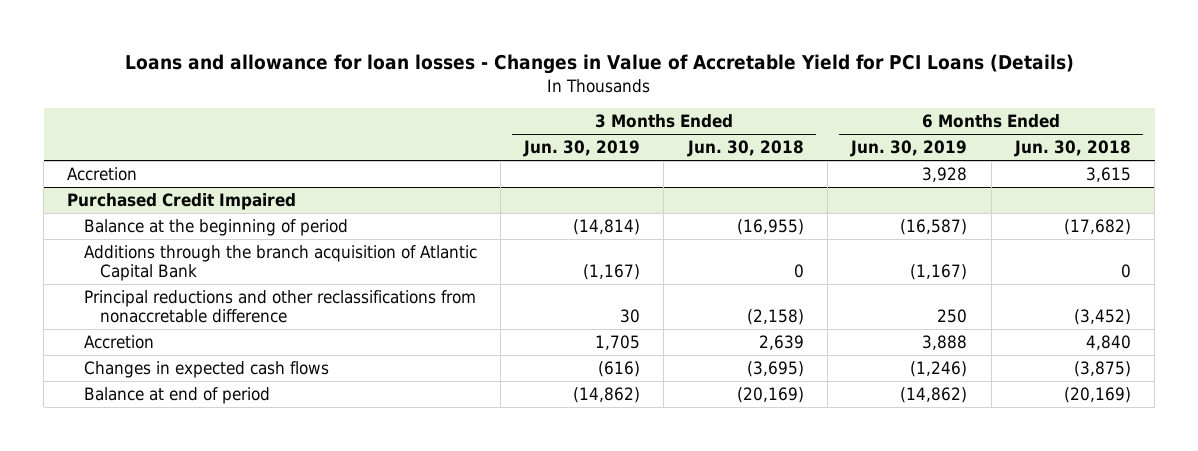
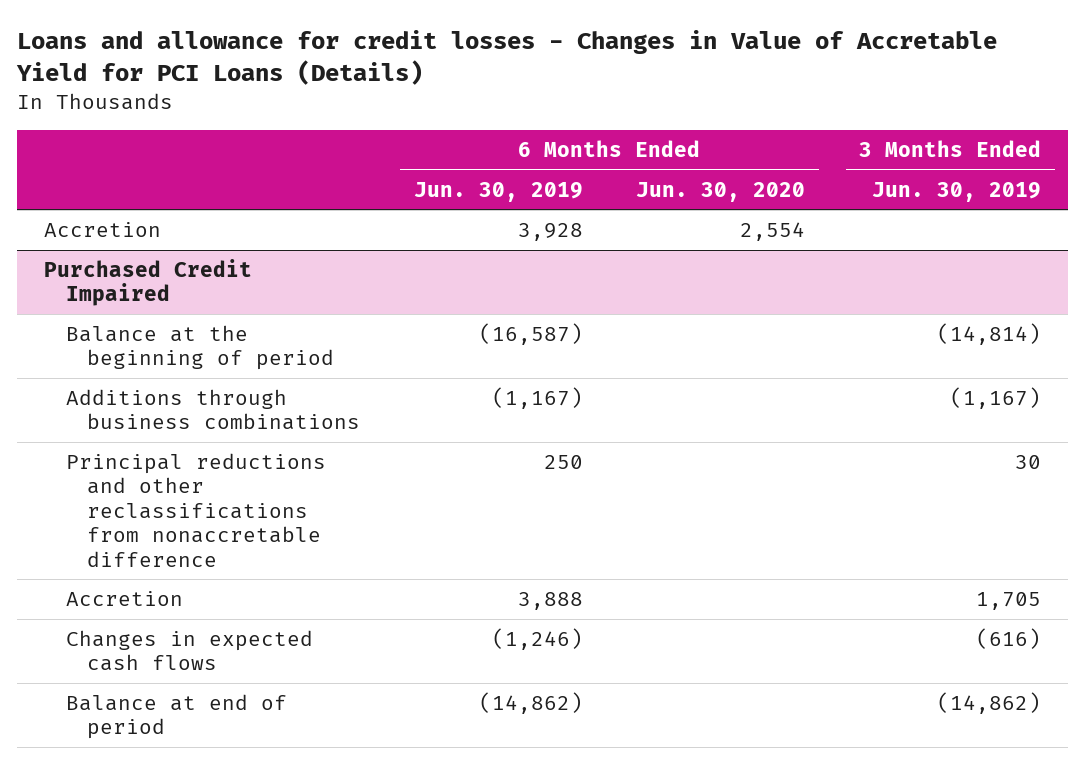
[125,54,1075,75] Loans and allowance for loan losses - Changes in Value of Accretable Yield for PCI Loans (Details) -> [16,30,998,86] Loans and allowance for credit losses - Changes in Value of Accretable Yield for PCI Loans (Details)
[686,140,804,158] Jun. 30, 2018 -> none
[1013,140,1131,158] Jun. 30, 2018 -> none
none -> [636,181,806,202] Jun. 30, 2020
[83,245,477,282] Additions through the branch acquisition of Atlantic Capital Bank -> [65,389,360,431] Additions through business combinations

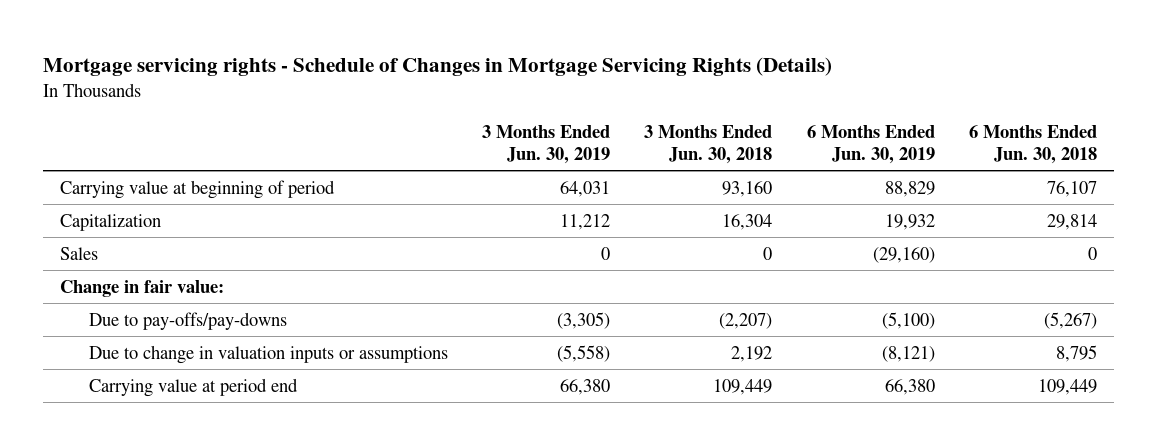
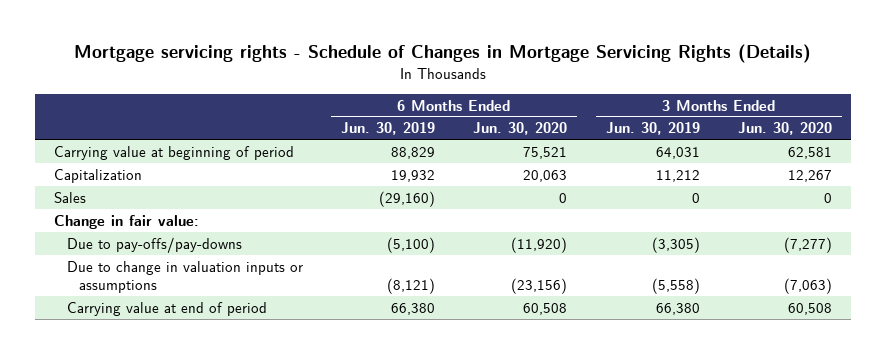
[644,124,773,164] 3 Months Ended Jun. 30, 2018 -> none
[968,124,1097,164] 6 Months Ended Jun. 30, 2018 -> none
none -> [473,122,568,136] Jun. 30, 2020
none -> [738,122,833,136] Jun. 30, 2020
[88,377,298,397] Carrying value at period end -> [66,301,267,316] Carrying value at end of period

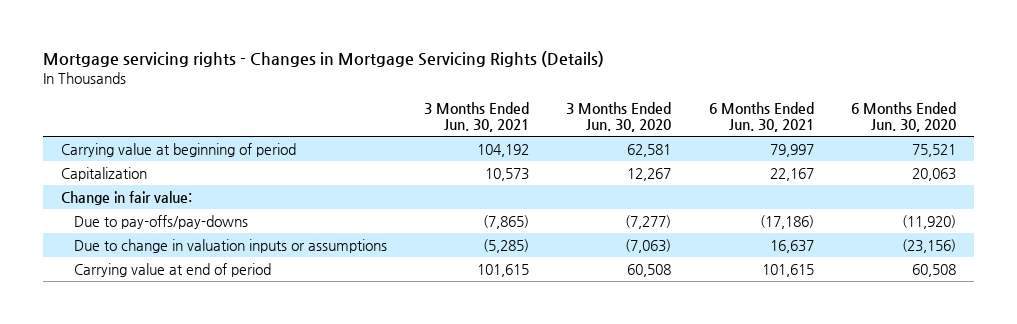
[74,44,812,64] Mortgage servicing rights - Schedule of Changes in Mortgage Servicing Rights (Details) -> [42,51,604,68] Mortgage servicing rights - Changes in Mortgage Servicing Rights (Details)
[340,122,435,136] Jun. 30, 2019 -> none
[605,122,700,136] Jun. 30, 2019 -> none
none -> [424,102,530,133] 3 Months Ended Jun. 30, 2021
none -> [708,102,814,133] 6 Months Ended Jun. 30, 2021
[54,191,87,203] Sales -> none

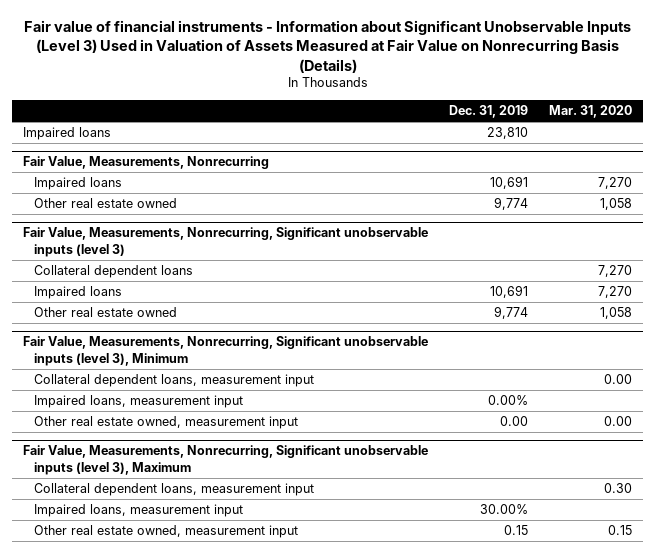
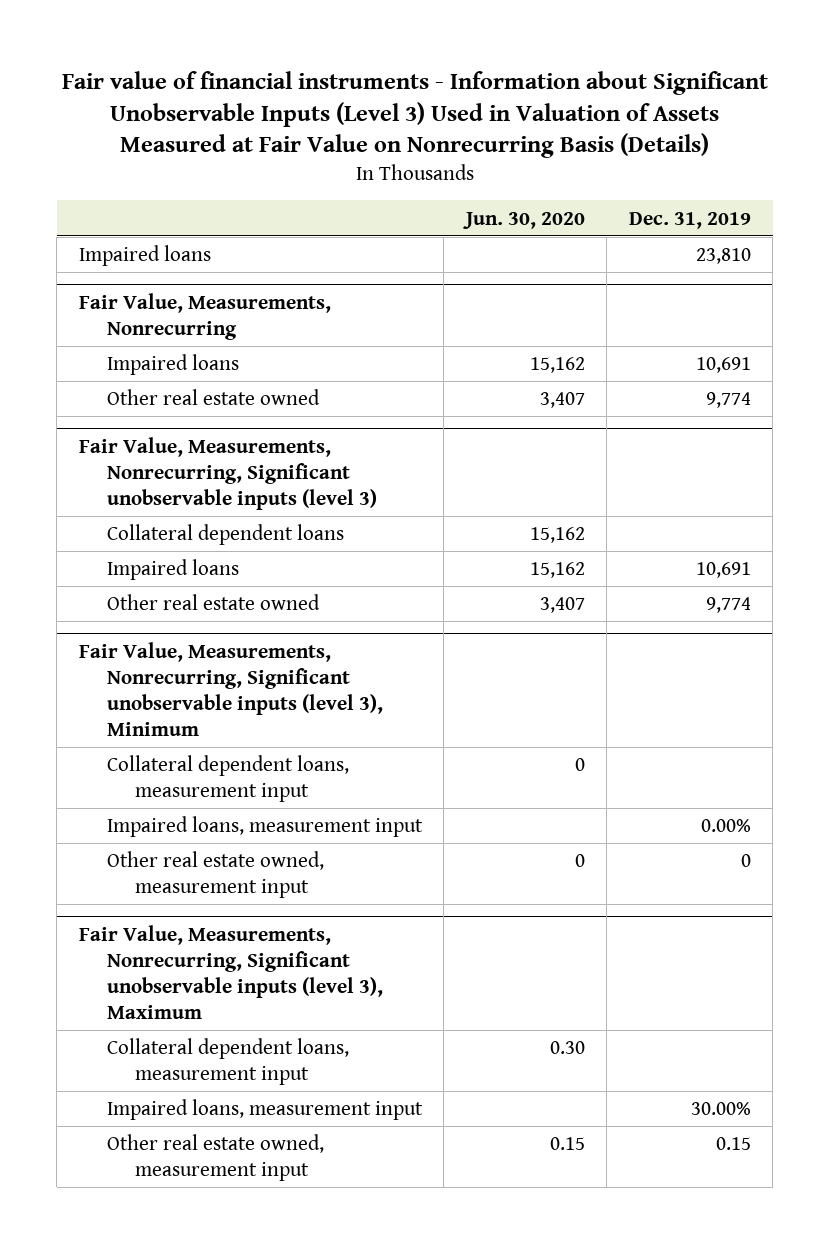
[549,105,633,119] Mar. 31, 2020 -> none
none -> [462,211,585,229] Jun. 30, 2020
[500,416,529,427] 0.00 -> [740,854,751,868] 0

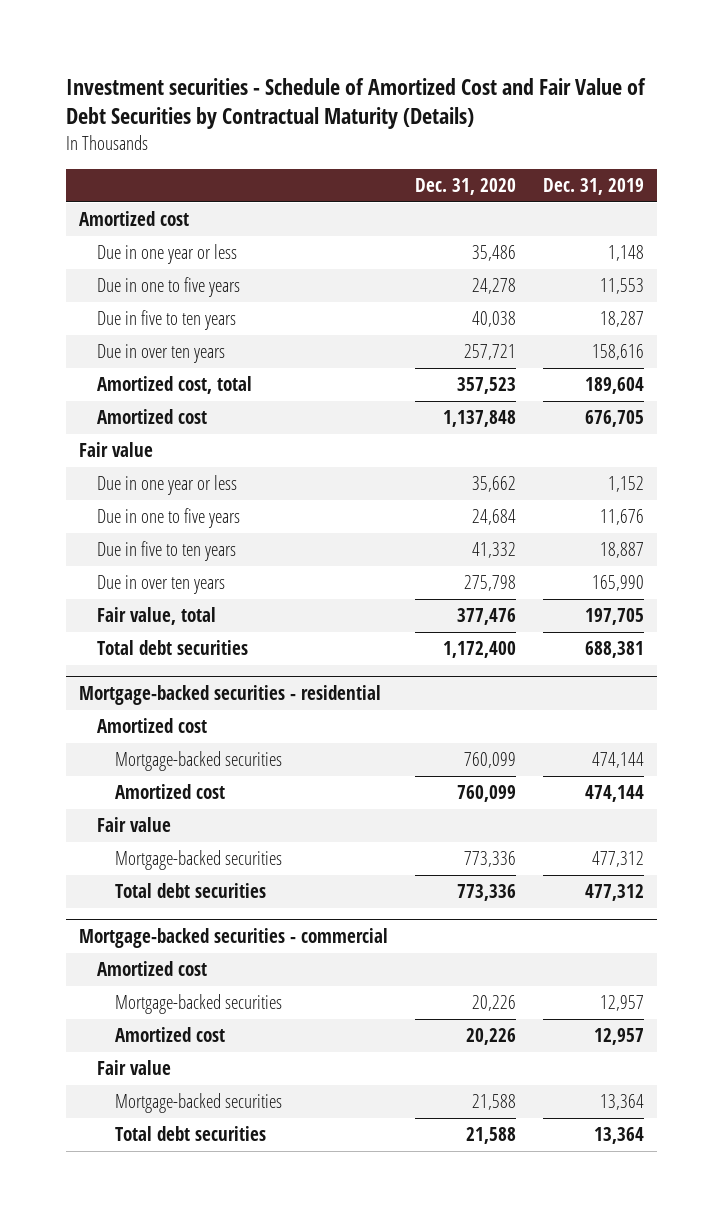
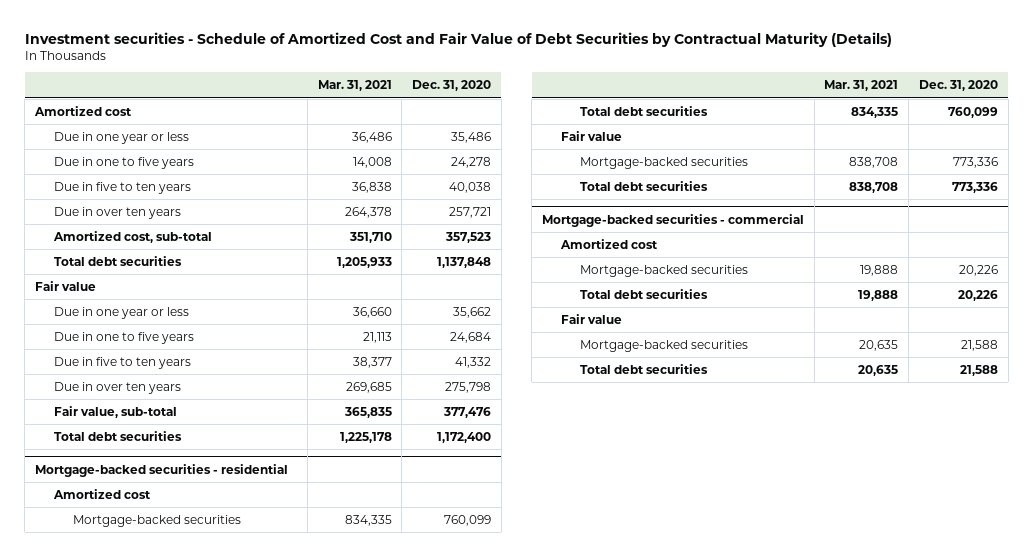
[542,177,644,195] Dec. 31, 2019 -> none
none -> [317,80,392,92] Mar. 31, 2021
[97,376,253,395] Amortized cost, total -> [53,230,213,243] Amortized cost, sub-total
[97,409,208,425] Amortized cost -> [54,255,183,266] Total debt securities
[97,607,217,626] Fair value, total -> [54,405,178,418] Fair value, sub-total
[114,784,225,800] Amortized cost -> [579,105,708,116] Total debt securities
[114,1027,225,1043] Amortized cost -> [579,288,708,299] Total debt securities

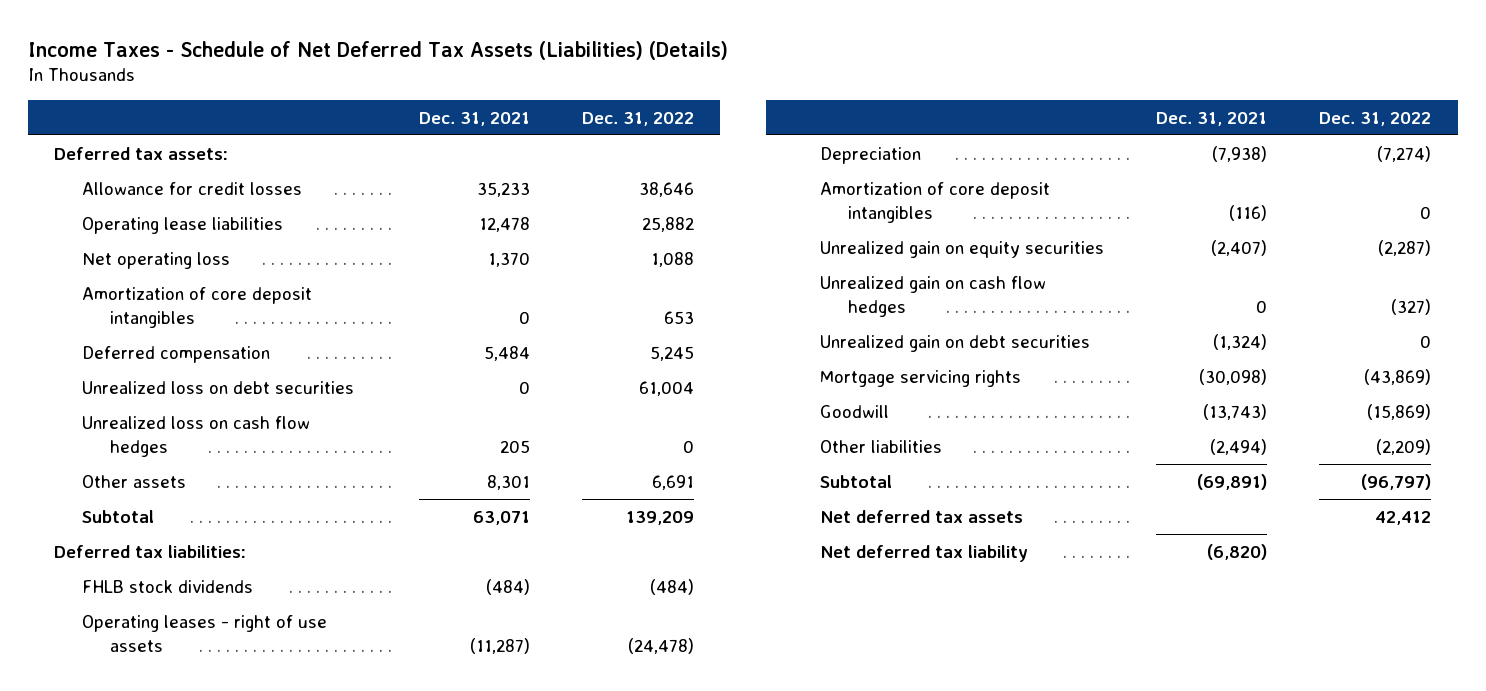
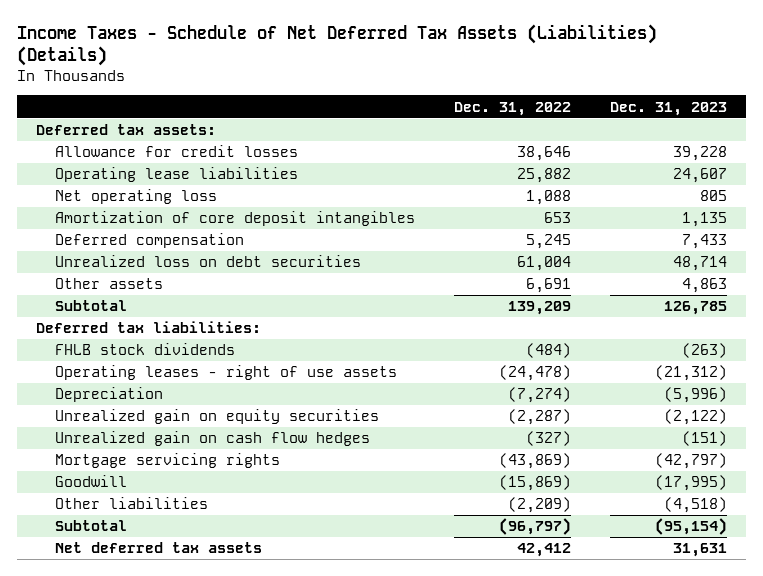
[418,111,530,126] Dec. 31, 2021 -> none
none -> [609,101,727,116] Dec. 31, 2023
[82,415,311,457] Unrealized loss on cash flow hedges -> none
[820,181,1051,223] Amortization of core deposit intangibles -> none
[820,334,1091,352] Unrealized gain on debt securities -> none
[820,544,1029,562] Net deferred tax liability -> none

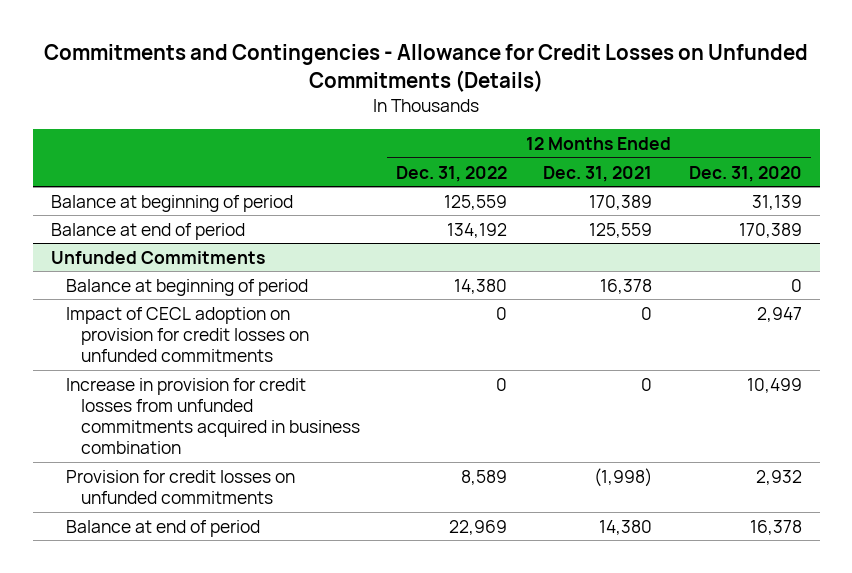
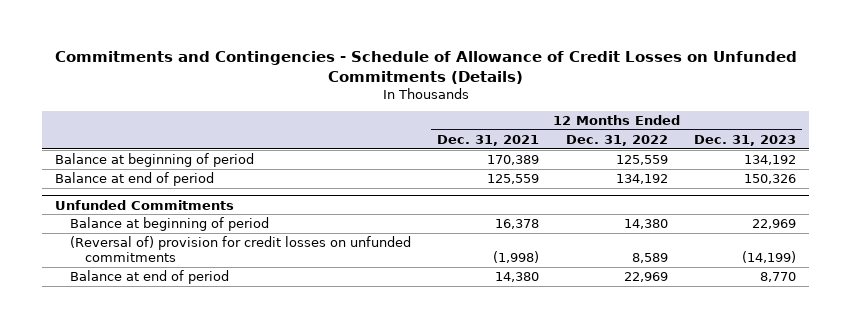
[44,44,809,92] Commitments and Contingencies - Allowance for Credit Losses on Unfunded Commitments (Details) -> [54,50,797,84] Commitments and Contingencies - Schedule of Allowance of Credit Losses on Unfunded Commitments (Details)
[688,165,802,182] Dec. 31, 2020 -> none
none -> [693,134,796,146] Dec. 31, 2023
[65,306,309,363] Impact of CECL adoption on provision for credit losses on unfunded commitments -> none
[65,377,360,455] Increase in provision for credit losses from unfunded commitments acquired in business combination -> none
[65,469,295,504] Provision for credit losses on unfunded commitments -> [70,235,412,263] (Reversal of) provision for credit losses on unfunded commitments

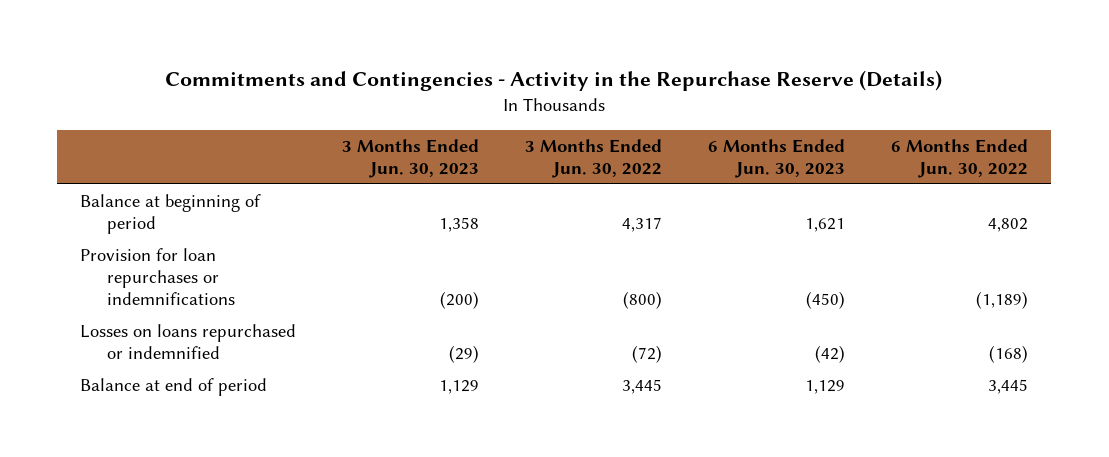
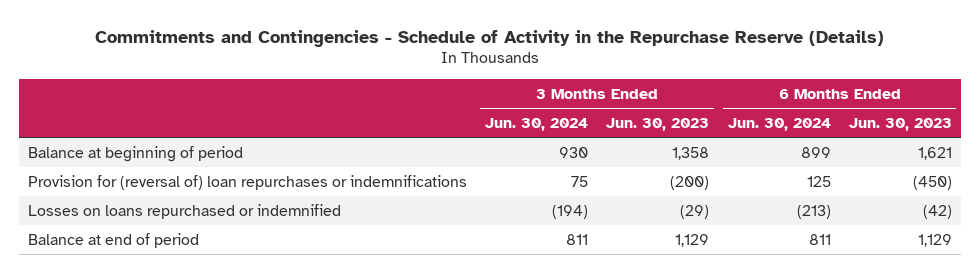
[165,70,943,92] Commitments and Contingencies - Activity in the Repurchase Reserve (Details) -> [94,29,884,47] Commitments and Contingencies - Schedule of Activity in the Repurchase Reserve (Details)
[525,138,663,179] 3 Months Ended Jun. 30, 2022 -> none
[891,138,1029,179] 6 Months Ended Jun. 30, 2022 -> none
none -> [485,117,589,131] Jun. 30, 2024
none -> [727,117,831,131] Jun. 30, 2024
[80,247,236,306] Provision for loan repurchases or indemnifications -> [27,174,467,190] Provision for (reversal of) loan repurchases or indemnifications

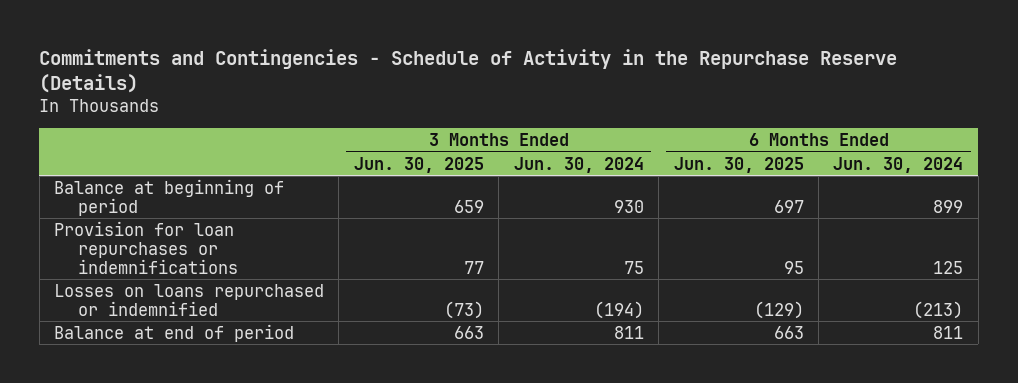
[606,117,710,131] Jun. 30, 2023 -> none
[848,117,952,131] Jun. 30, 2023 -> none
none -> [353,156,484,173] Jun. 30, 2025
none -> [673,156,804,173] Jun. 30, 2025
[27,174,467,190] Provision for (reversal of) loan repurchases or indemnifications -> [54,220,239,274] Provision for loan repurchases or indemnifications

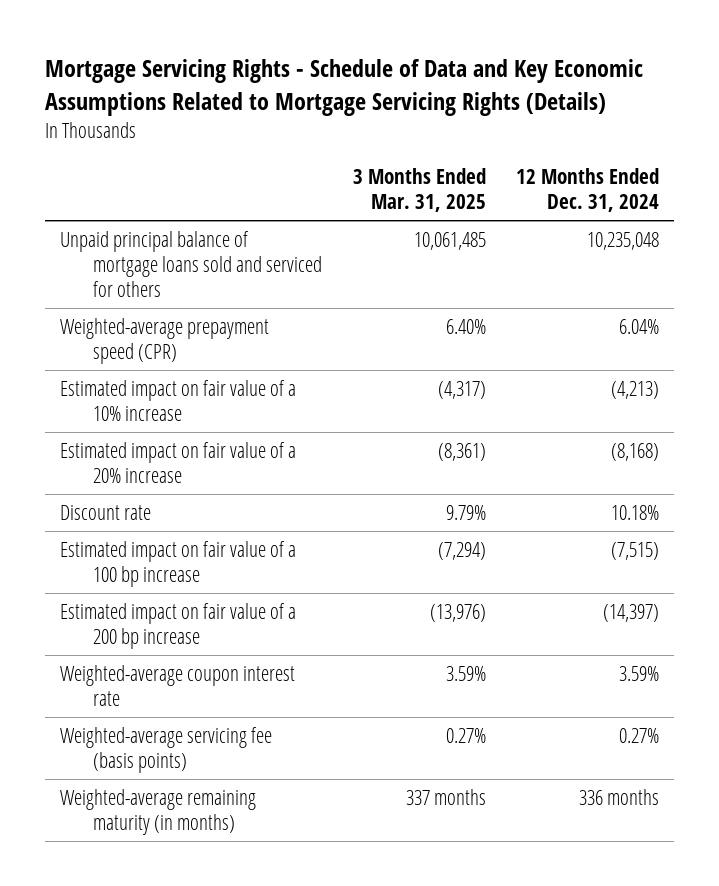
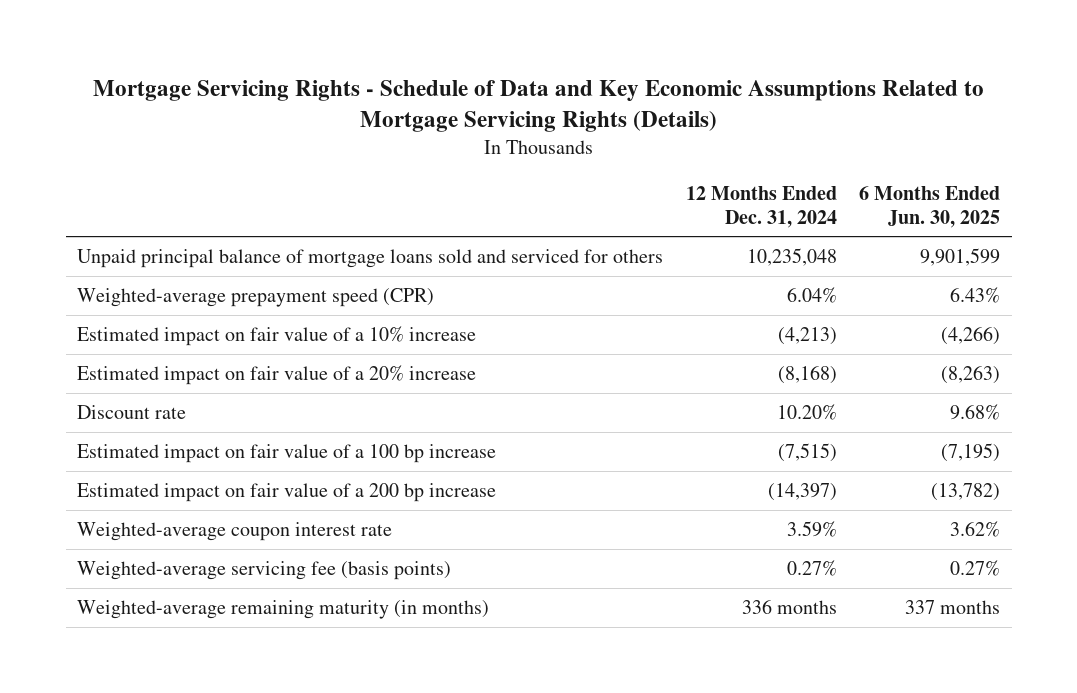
[352,168,486,213] 3 Months Ended Mar. 31, 2025 -> none
none -> [859,185,1001,228] 6 Months Ended Jun. 30, 2025
[611,504,660,520] 10.18% -> [776,403,837,420] 10.20%

